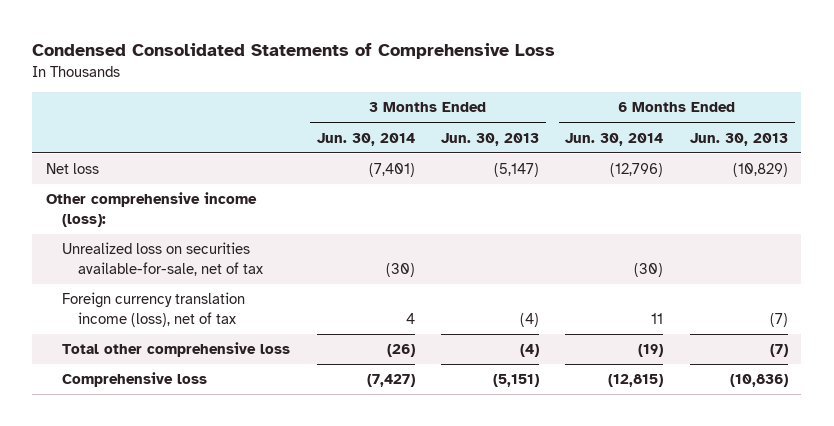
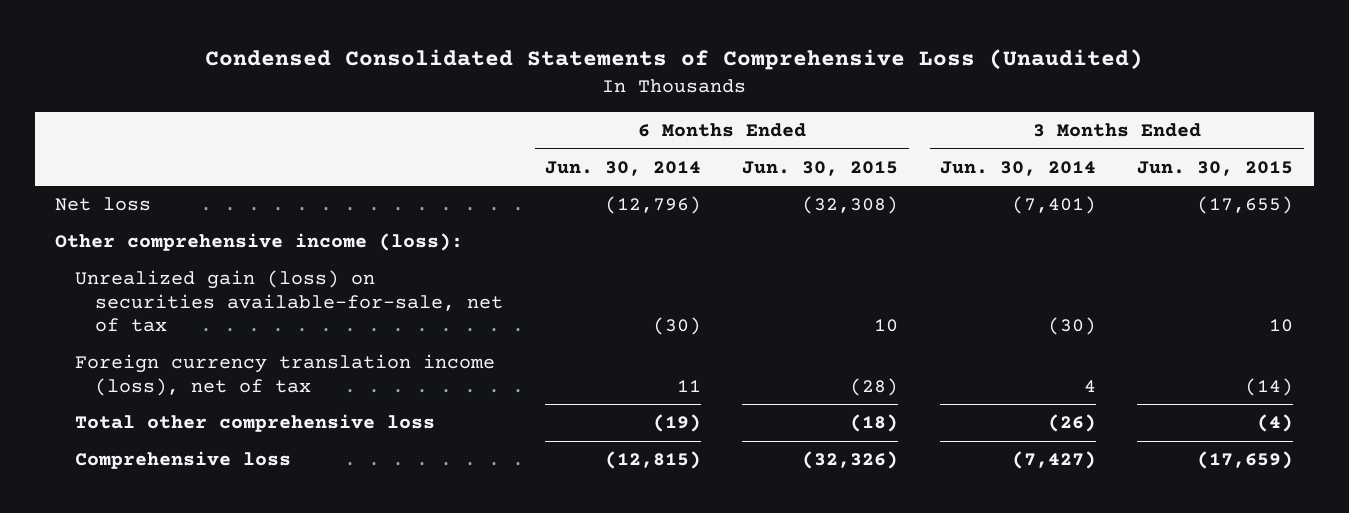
[32,43,556,60] Condensed Consolidated Statements of Comprehensive Loss -> [205,49,1144,71] Condensed Consolidated Statements of Comprehensive Loss (Unaudited)
[440,132,539,146] Jun. 30, 2013 -> none
[689,132,788,146] Jun. 30, 2013 -> none
none -> [742,160,899,176] Jun. 30, 2015
none -> [1137,160,1294,176] Jun. 30, 2015
[62,242,264,277] Unrealized loss on securities available-for-sale, net of tax -> [75,270,504,333] Unrealized gain (loss) on securities available-for-sale, net of tax

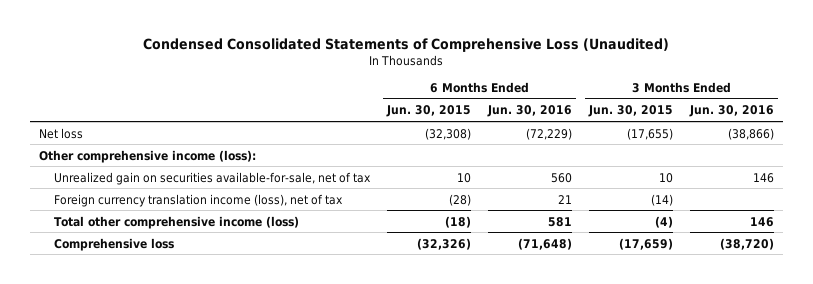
[544,160,701,176] Jun. 30, 2014 -> none
[939,160,1096,176] Jun. 30, 2014 -> none
none -> [487,105,573,118] Jun. 30, 2016
none -> [689,105,775,118] Jun. 30, 2016
[75,270,504,333] Unrealized gain (loss) on securities available-for-sale, net of tax -> [54,171,372,185] Unrealized gain on securities available-for-sale, net of tax
[75,414,436,433] Total other comprehensive loss -> [54,215,300,229] Total other comprehensive income (loss)

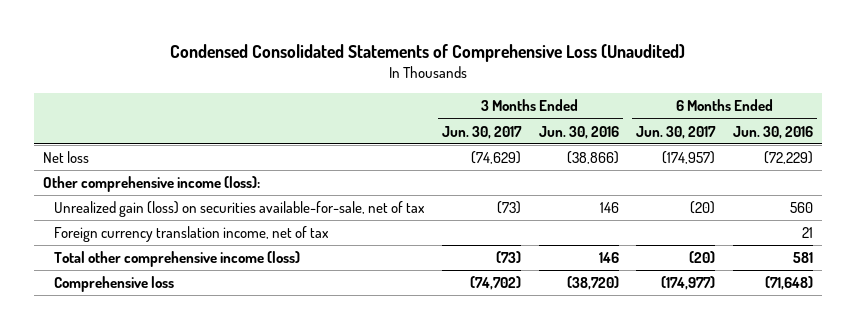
[386,105,472,118] Jun. 30, 2015 -> none
[588,105,674,118] Jun. 30, 2015 -> none
none -> [441,125,522,139] Jun. 30, 2017
none -> [636,125,717,139] Jun. 30, 2017
[54,171,372,185] Unrealized gain on securities available-for-sale, net of tax -> [54,201,426,218] Unrealized gain (loss) on securities available-for-sale, net of tax
[54,193,344,207] Foreign currency translation income (loss), net of tax -> [54,226,330,243] Foreign currency translation income, net of tax

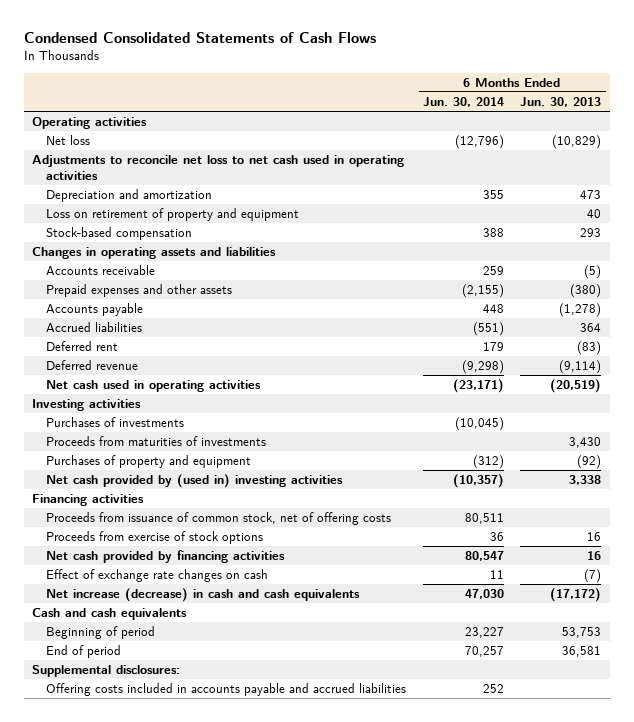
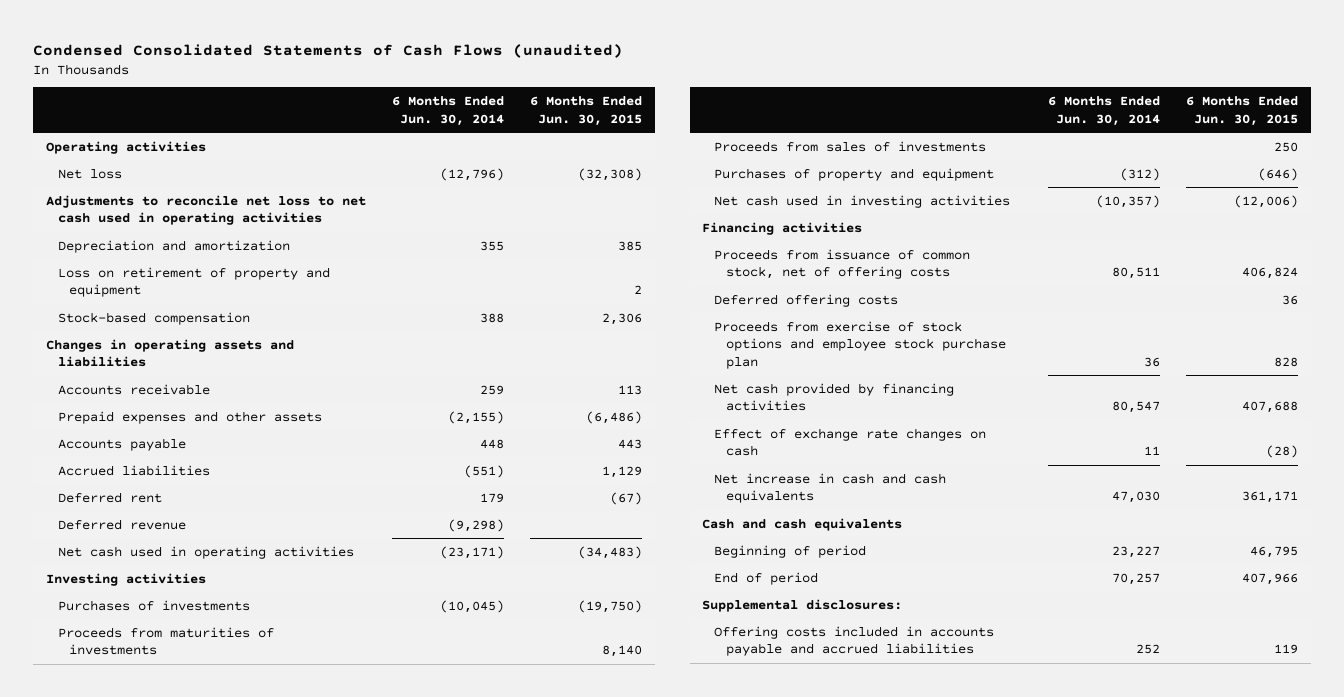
[23,32,376,44] Condensed Consolidated Statements of Cash Flows -> [33,43,624,58] Condensed Consolidated Statements of Cash Flows (unaudited)
[520,96,602,107] Jun. 30, 2013 -> none
none -> [529,96,642,126] 6 Months Ended Jun. 30, 2015
none -> [714,140,987,152] Proceeds from sales of investments
[45,474,343,489] Net cash provided by (used in) investing activities -> [714,194,1011,208] Net cash used in investing activities
none -> [714,293,899,307] Deferred offering costs
[45,531,263,545] Proceeds from exercise of stock options -> [714,320,1006,369] Proceeds from exercise of stock options and employee stock purchase plan
[45,588,360,603] Net increase (decrease) in cash and cash equivalents -> [714,472,947,504] Net increase in cash and cash equivalents

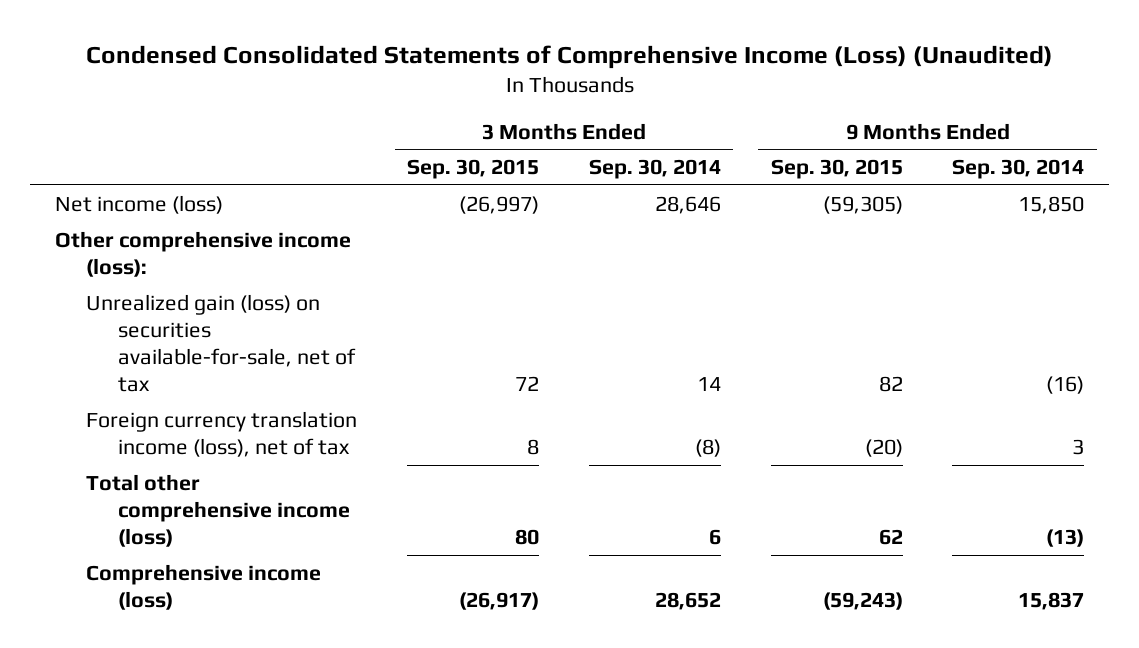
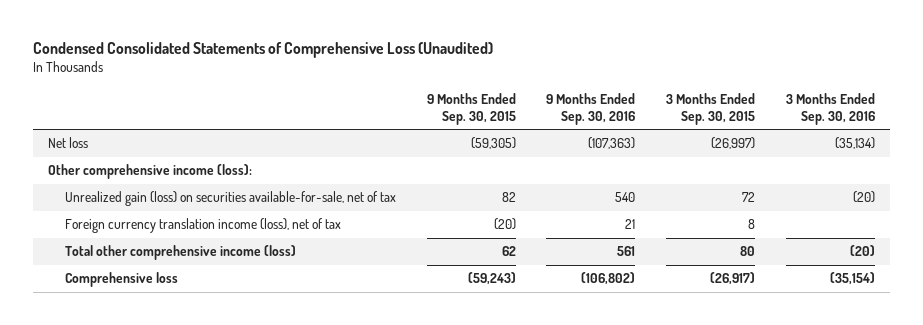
[85,45,1053,70] Condensed Consolidated Statements of Comprehensive Income (Loss) (Unaudited) -> [33,42,494,59] Condensed Consolidated Statements of Comprehensive Loss (Unaudited)
[588,159,721,180] Sep. 30, 2014 -> none
[952,159,1085,180] Sep. 30, 2014 -> none
none -> [546,93,636,125] 9 Months Ended Sep. 30, 2016
none -> [785,93,875,125] 3 Months Ended Sep. 30, 2016
[54,194,223,214] Net income (loss) -> [48,137,89,149] Net loss
[86,563,322,610] Comprehensive income (loss) -> [65,272,179,288] Comprehensive loss

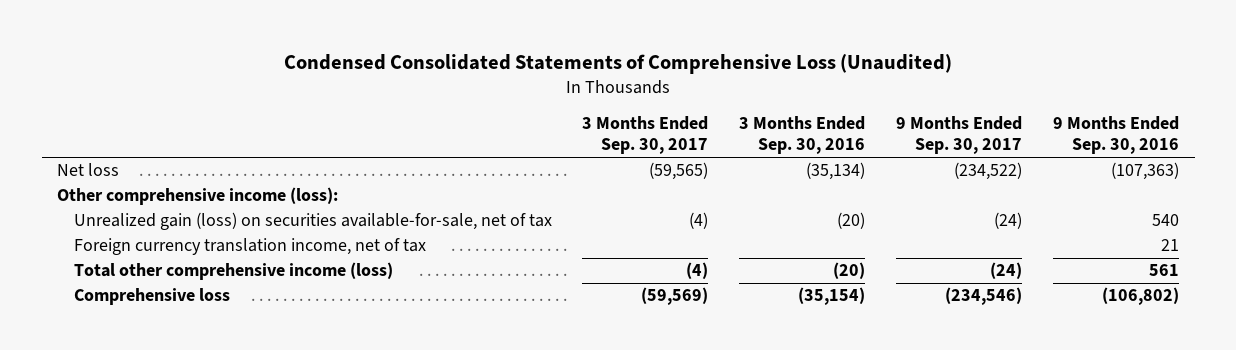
[426,93,516,125] 9 Months Ended Sep. 30, 2015 -> none
[666,93,756,125] 3 Months Ended Sep. 30, 2015 -> none
none -> [582,116,709,155] 3 Months Ended Sep. 30, 2017
none -> [896,116,1023,155] 9 Months Ended Sep. 30, 2017
[65,218,342,234] Foreign currency translation income (loss), net of tax -> [73,238,426,256] Foreign currency translation income, net of tax

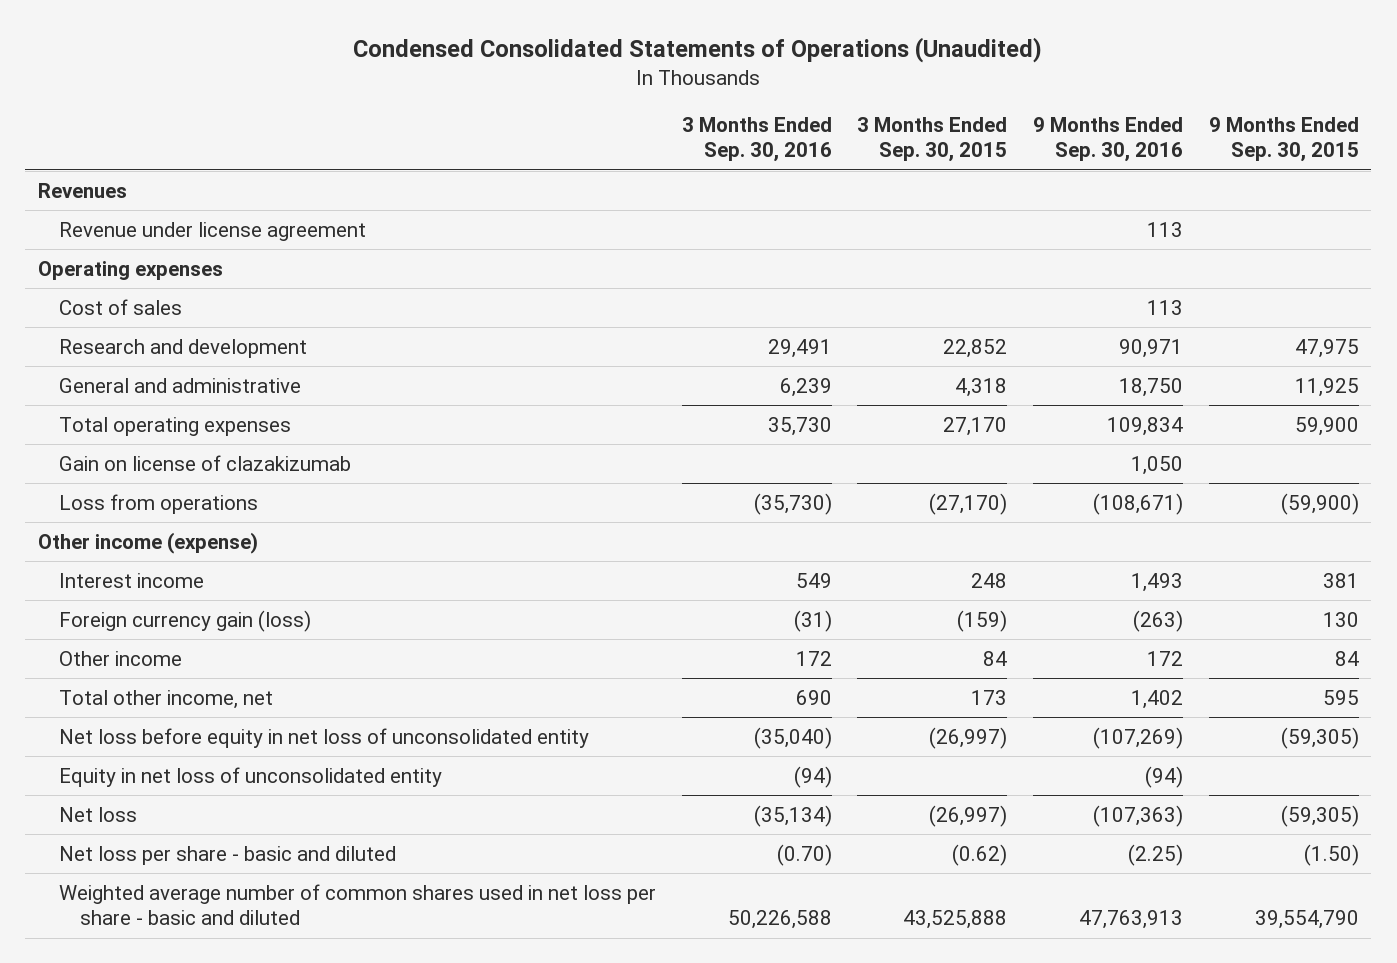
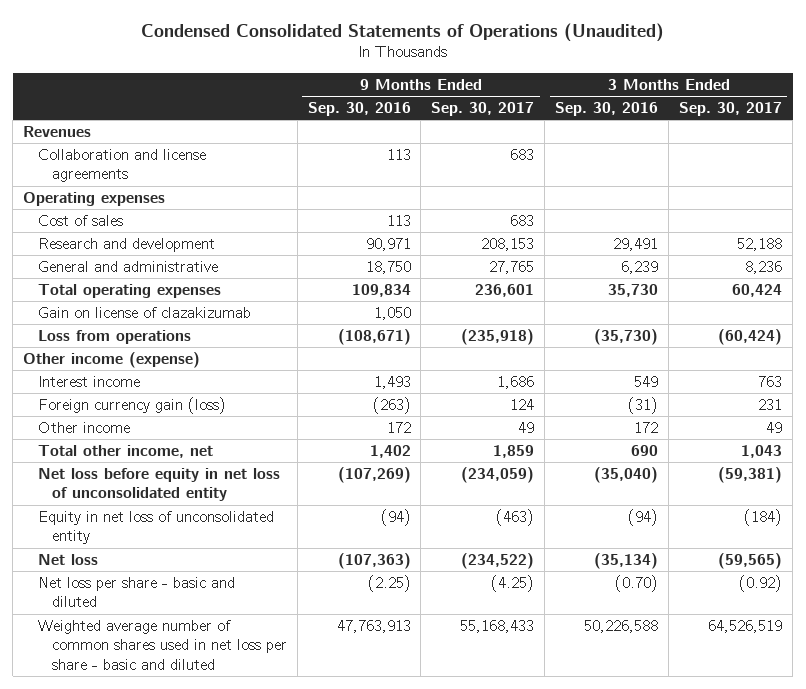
[857,116,1008,163] 3 Months Ended Sep. 30, 2015 -> none
[1208,116,1359,163] 9 Months Ended Sep. 30, 2015 -> none
none -> [431,101,535,116] Sep. 30, 2017
none -> [679,101,783,116] Sep. 30, 2017
[58,221,366,241] Revenue under license agreement -> [37,148,206,183] Collaboration and license agreements

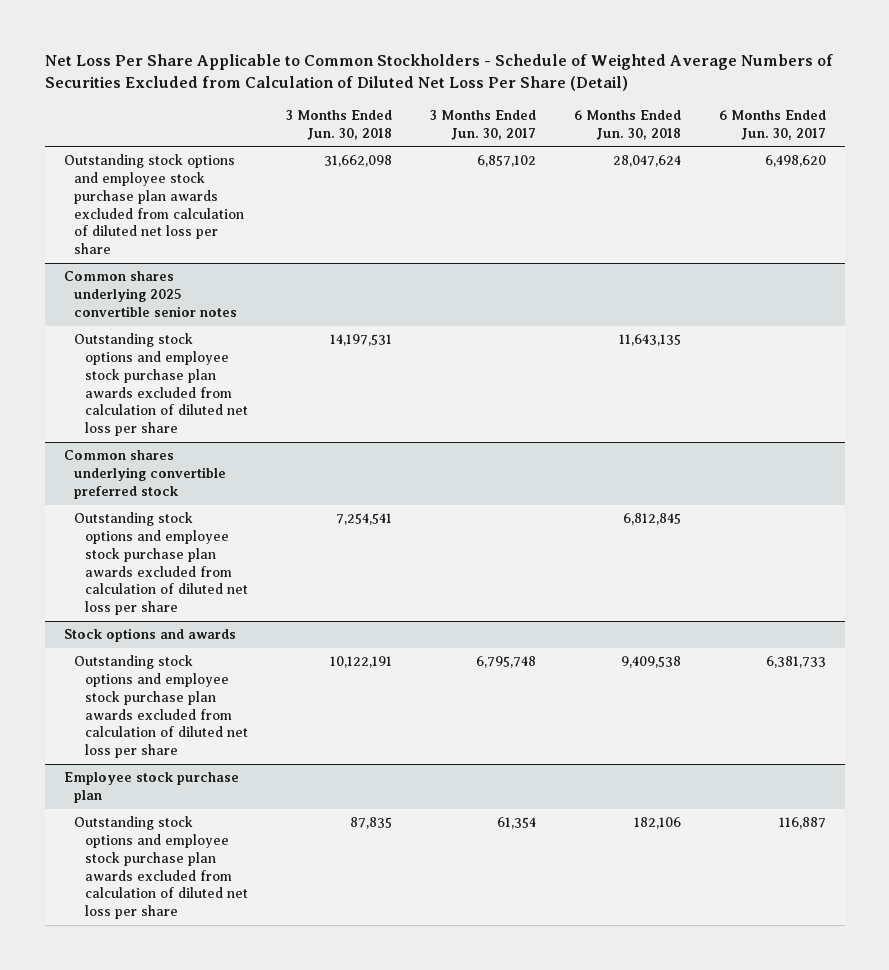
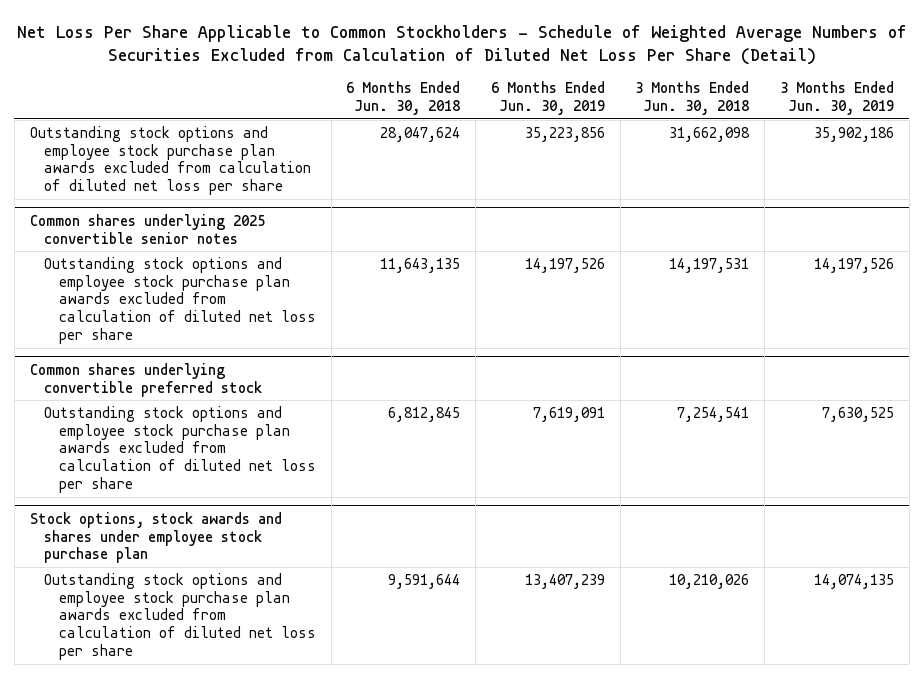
[429,109,536,140] 3 Months Ended Jun. 30, 2017 -> none
[718,109,826,140] 6 Months Ended Jun. 30, 2017 -> none
none -> [490,81,605,116] 6 Months Ended Jun. 30, 2019
none -> [780,81,895,116] 3 Months Ended Jun. 30, 2019
[63,628,236,643] Stock options and awards -> none
[63,772,239,804] Employee stock purchase plan -> none
[74,816,248,920] Outstanding stock options and employee stock purchase plan awards excluded from calculation of diluted net loss per share -> none
none -> [29,511,282,564] Stock options, stock awards and shares under employee stock purchase plan
[329,656,392,669] 10,122,191 -> [669,573,750,589] 10,210,026
[620,656,681,669] 9,409,538 -> [388,573,461,589] 9,591,644

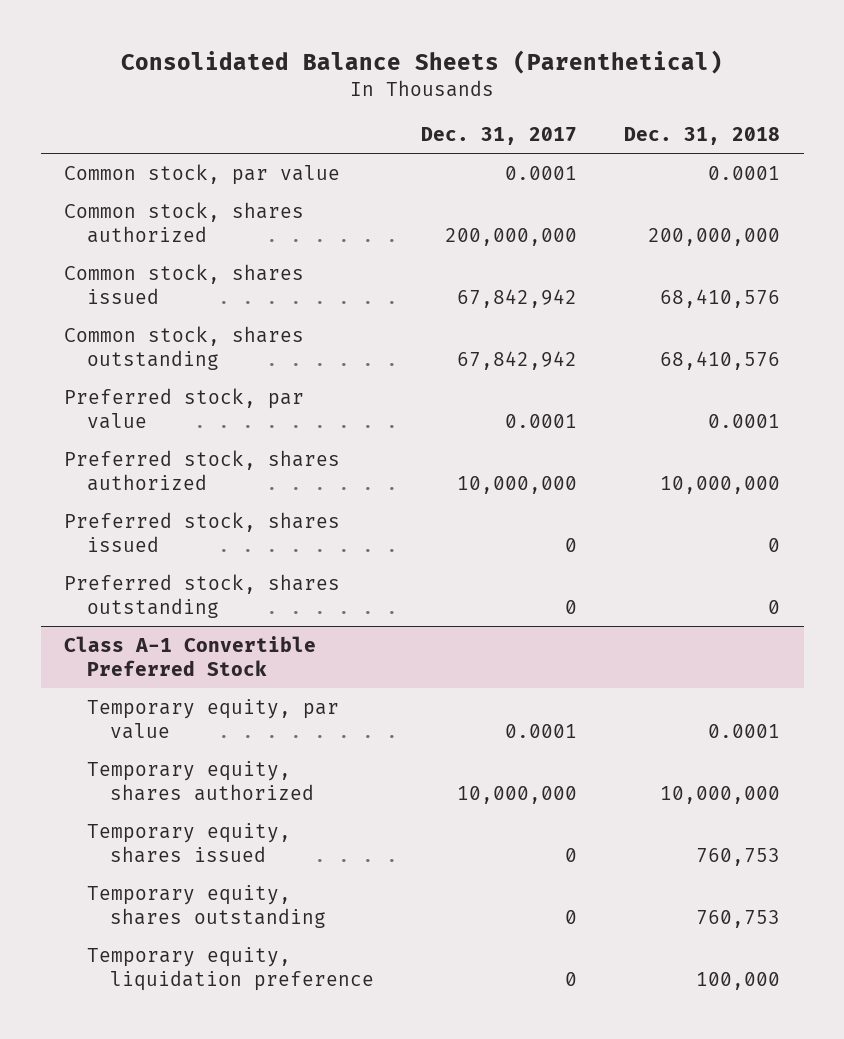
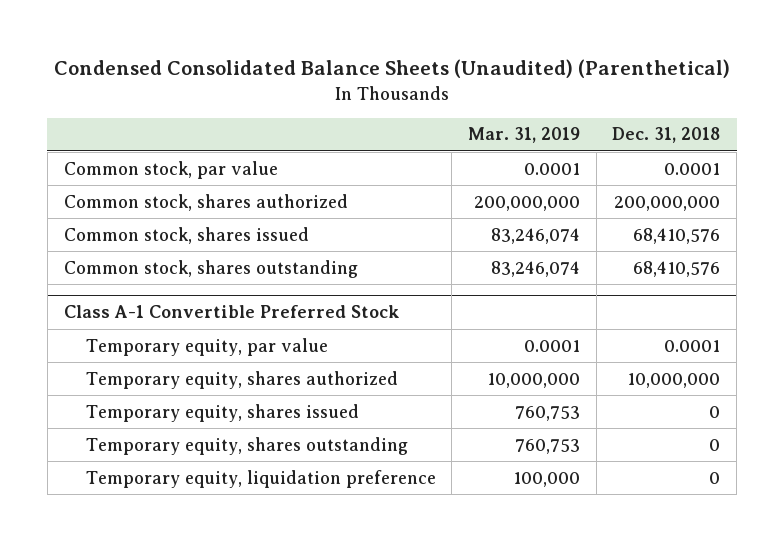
[121,50,724,75] Consolidated Balance Sheets (Parenthetical) -> [54,59,731,79] Condensed Consolidated Balance Sheets (Unaudited) (Parenthetical)
[421,126,578,145] Dec. 31, 2017 -> none
none -> [468,127,581,144] Mar. 31, 2019
[64,387,305,429] Preferred stock, par value -> none
[64,449,341,491] Preferred stock, shares authorized -> none
[64,511,341,552] Preferred stock, shares issued -> none
[64,573,341,618] Preferred stock, shares outstanding -> none
[696,847,781,866] 760,753 -> [709,405,721,418] 0
[696,909,781,928] 760,753 -> [709,438,721,451] 0
[696,971,781,990] 100,000 -> [709,471,721,484] 0

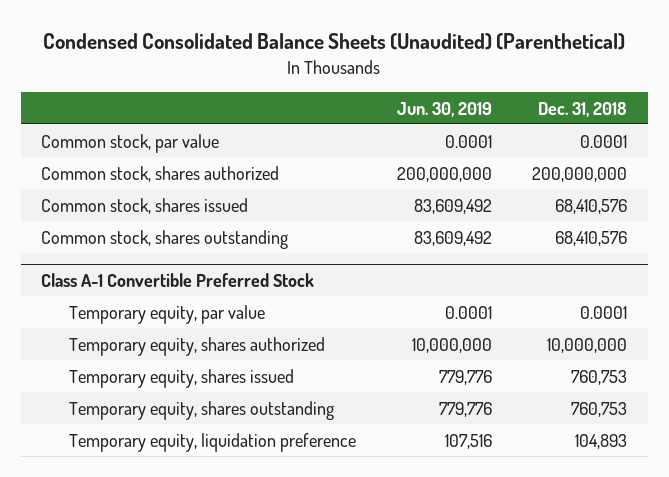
[468,127,581,144] Mar. 31, 2019 -> none
none -> [396,101,492,117] Jun. 30, 2019
[709,405,721,418] 0 -> [571,369,628,385] 760,753
[709,438,721,451] 0 -> [571,401,628,417] 760,753
[709,471,721,484] 0 -> [575,433,628,449] 104,893

